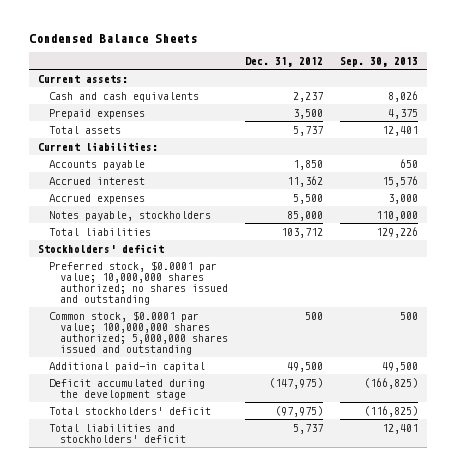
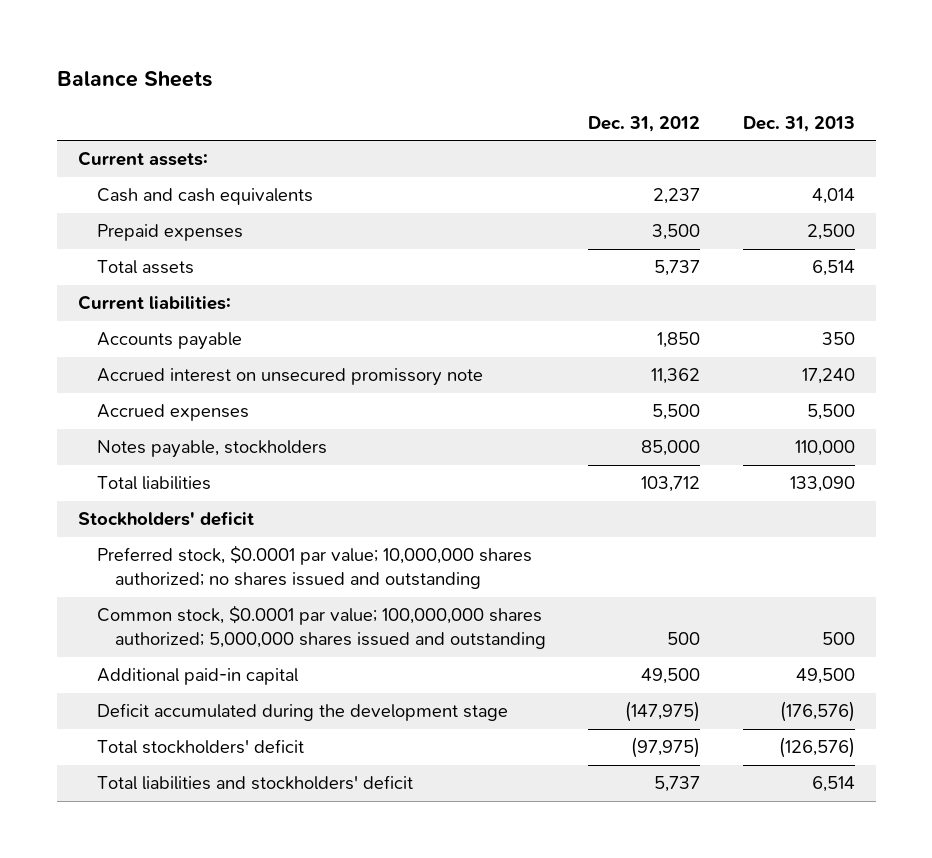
[28,33,197,43] Condensed Balance Sheets -> [56,70,212,87] Balance Sheets
[340,56,419,67] Sep. 30, 2013 -> none
none -> [742,115,855,132] Dec. 31, 2013
[48,176,145,185] Accrued interest -> [96,368,483,387] Accrued interest on unsecured promissory note

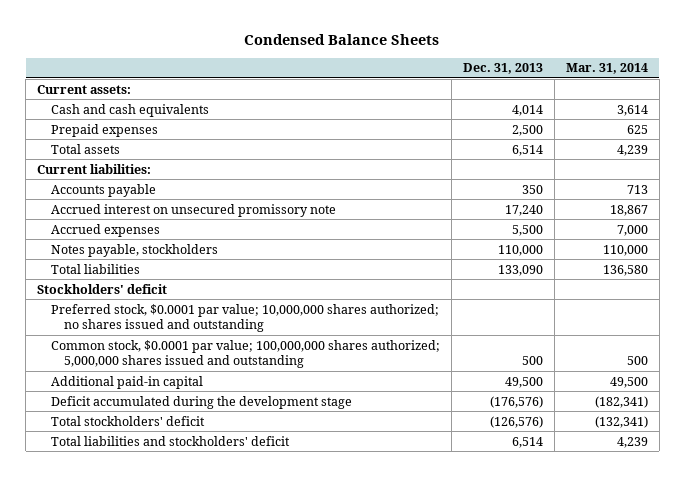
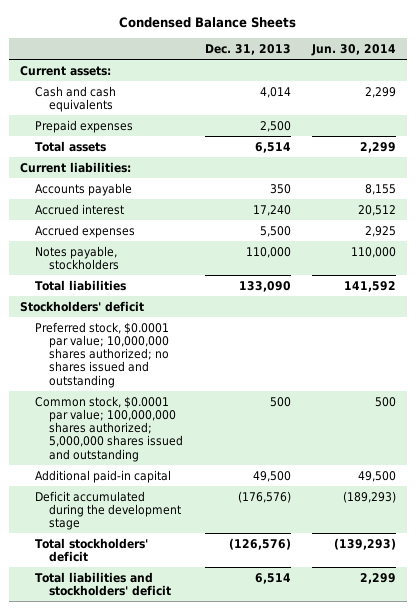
[565,63,648,75] Mar. 31, 2014 -> none
none -> [310,44,396,57] Jun. 30, 2014
[50,203,336,217] Accrued interest on unsecured promissory note -> [34,203,124,215] Accrued interest

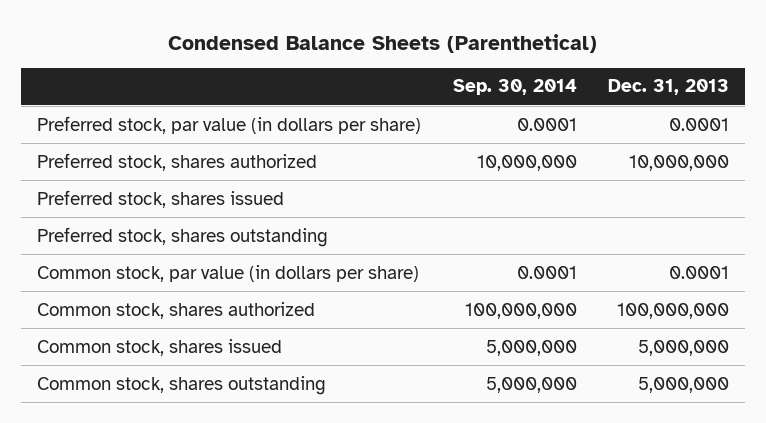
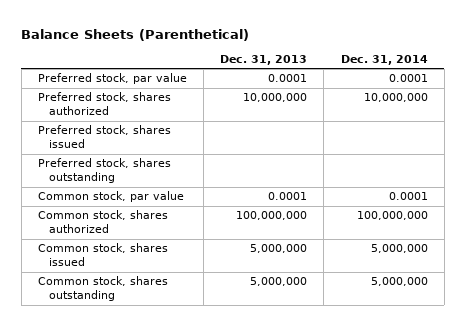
[168,33,598,53] Condensed Balance Sheets (Parenthetical) -> [21,28,250,41] Balance Sheets (Parenthetical)
[452,79,577,96] Sep. 30, 2014 -> none
none -> [340,55,428,66] Dec. 31, 2014
[37,115,422,134] Preferred stock, par value (in dollars per share) -> [37,73,187,85] Preferred stock, par value
[37,264,420,282] Common stock, par value (in dollars per share) -> [37,191,184,203] Common stock, par value

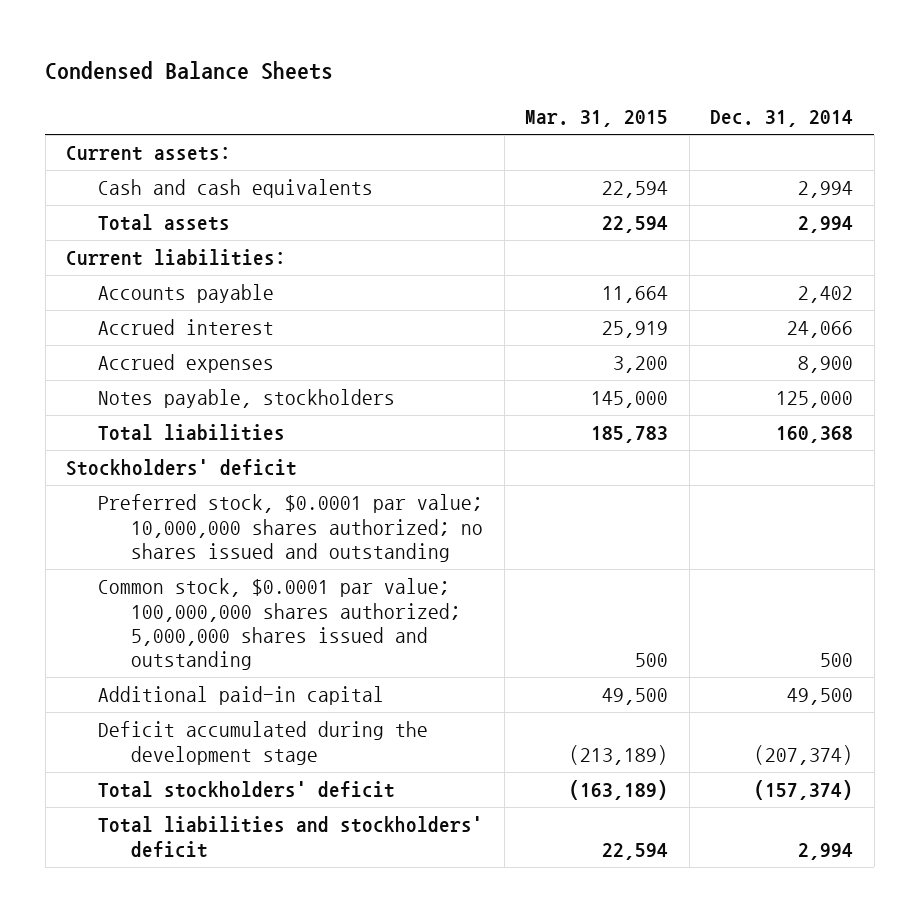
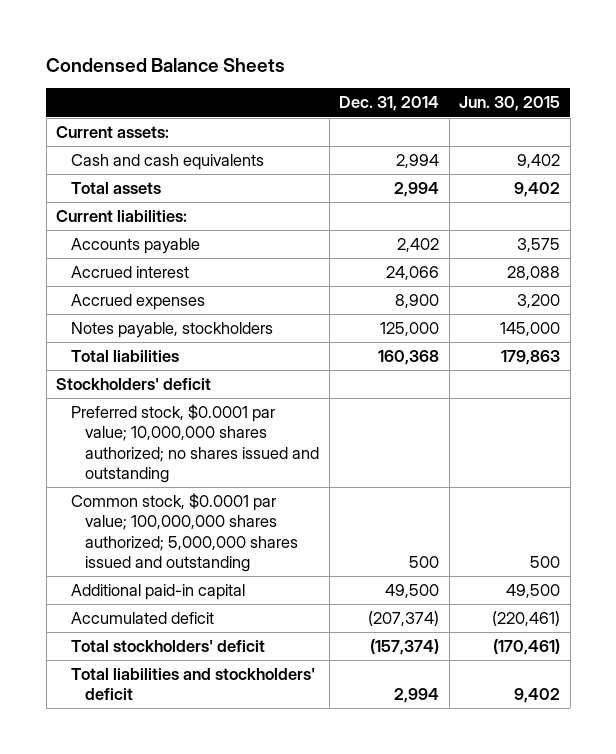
[525,110,669,128] Mar. 31, 2015 -> none
none -> [459,96,561,112] Jun. 30, 2015
[98,721,429,765] Deficit accumulated during the development stage -> [70,612,214,625] Accumulated deficit

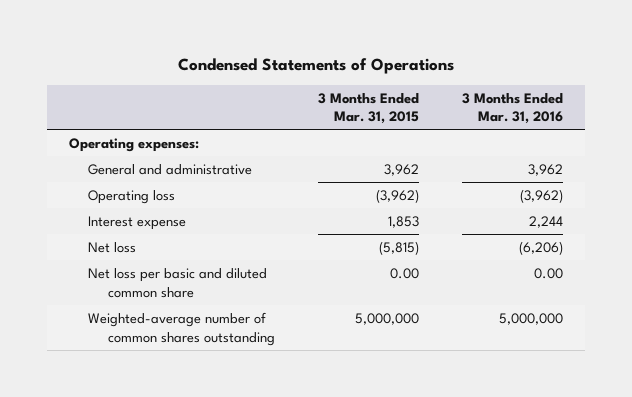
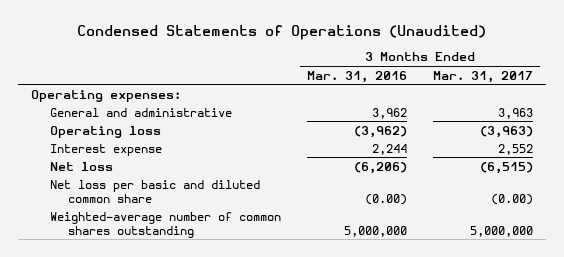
[178,58,455,75] Condensed Statements of Operations -> [77,25,487,41] Condensed Statements of Operations (Unaudited)
[318,92,420,125] 3 Months Ended Mar. 31, 2015 -> none
none -> [433,70,534,83] Mar. 31, 2017
[534,267,564,279] 0.00 -> [364,193,407,205] (0.00)

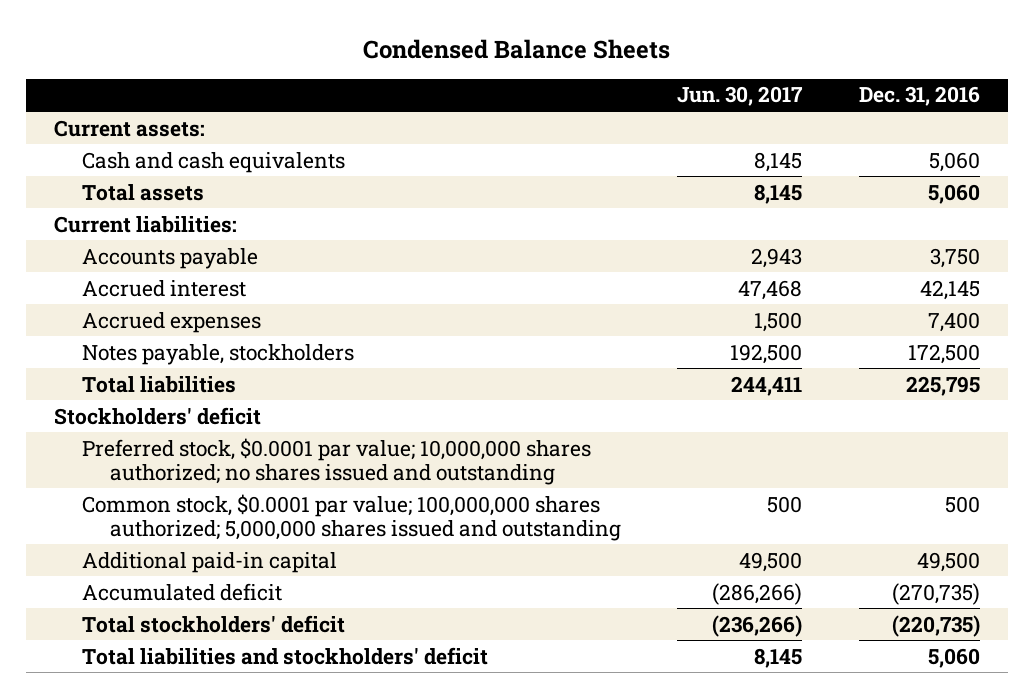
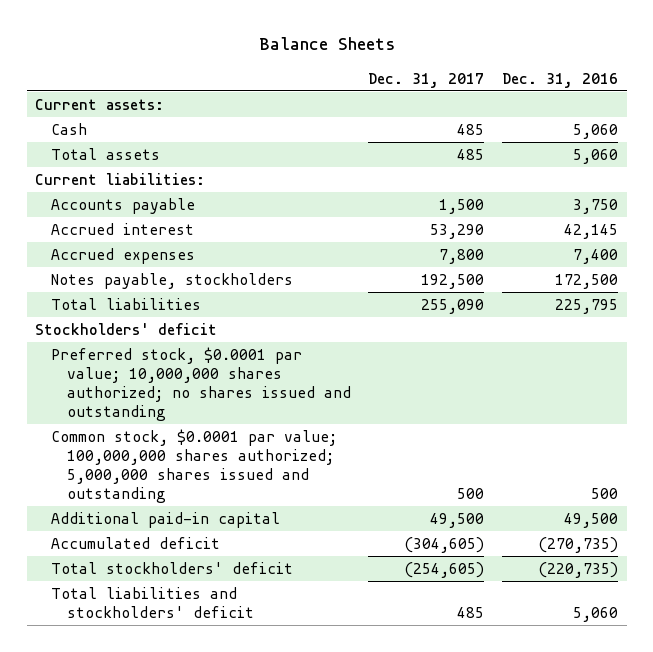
[362,39,670,60] Condensed Balance Sheets -> [258,37,395,51] Balance Sheets
[677,86,804,107] Jun. 30, 2017 -> none
none -> [368,72,485,88] Dec. 31, 2017
[81,151,345,173] Cash and cash equivalents -> [51,122,88,135] Cash

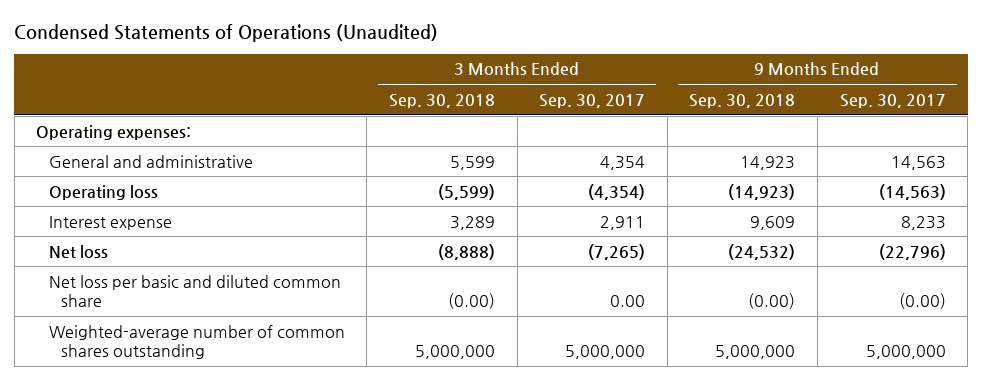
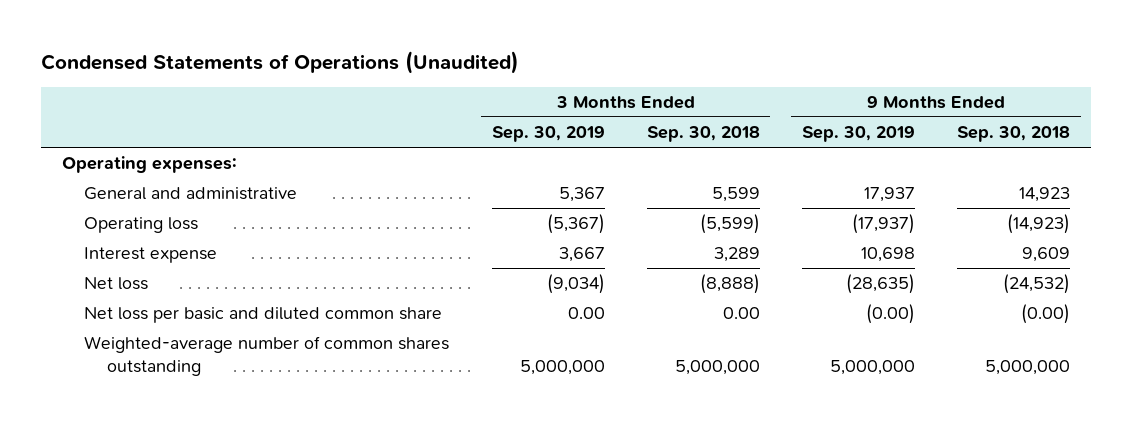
[539,93,646,108] Sep. 30, 2017 -> none
[839,93,946,108] Sep. 30, 2017 -> none
none -> [491,125,605,142] Sep. 30, 2019
none -> [802,125,916,142] Sep. 30, 2019
[447,292,495,309] (0.00) -> [722,307,760,320] 0.00

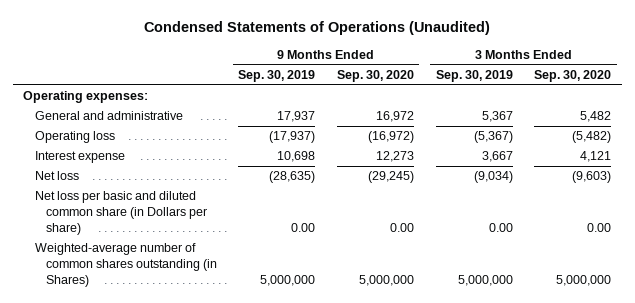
[646,125,760,142] Sep. 30, 2018 -> none
[957,125,1071,142] Sep. 30, 2018 -> none
none -> [337,70,415,83] Sep. 30, 2020
none -> [534,70,612,83] Sep. 30, 2020
[84,307,443,324] Net loss per basic and diluted common share -> [34,191,207,235] Net loss per basic and diluted common share (in Dollars per share)
[866,304,916,325] (0.00) -> [291,222,316,232] 0.00
[84,336,450,377] Weighted-average number of common shares outstanding -> [34,243,217,287] Weighted-average number of common shares outstanding (in Shares)

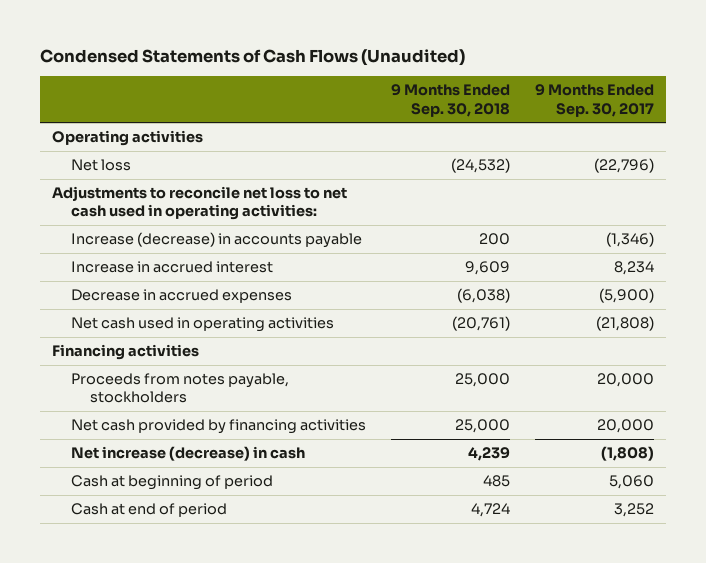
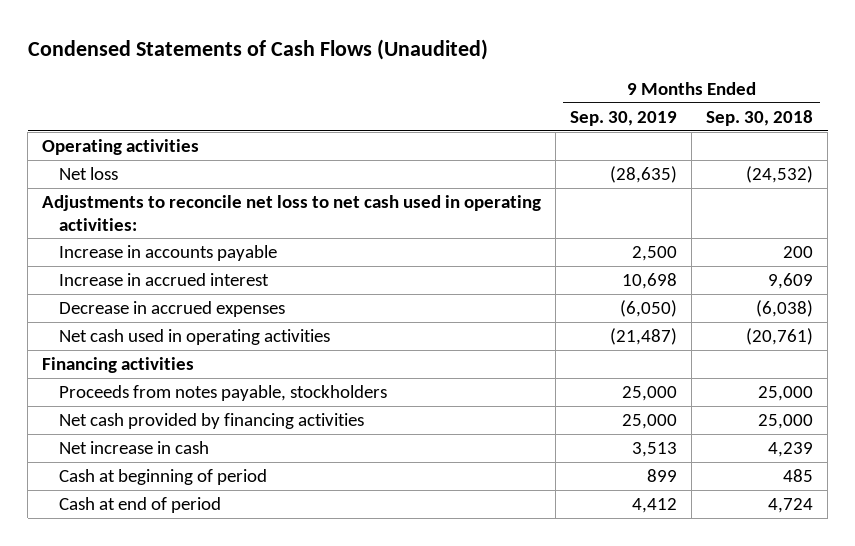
[534,84,654,117] 9 Months Ended Sep. 30, 2017 -> none
none -> [570,110,678,126] Sep. 30, 2019
[70,232,362,249] Increase (decrease) in accounts payable -> [58,245,277,262] Increase in accounts payable
[70,446,305,462] Net increase (decrease) in cash -> [58,441,209,455] Net increase in cash

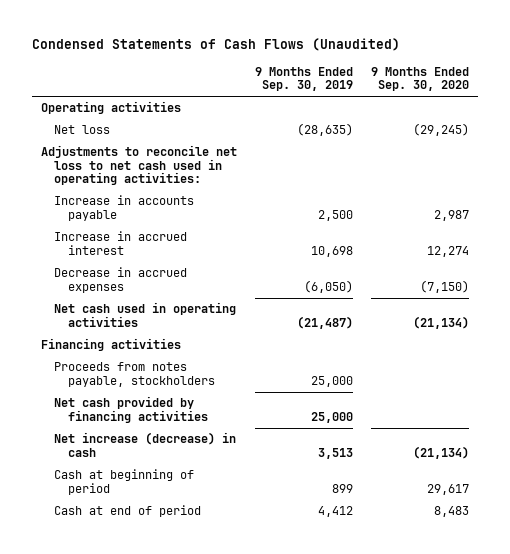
[706,109,814,126] Sep. 30, 2018 -> none
none -> [371,66,470,92] 9 Months Ended Sep. 30, 2020
[58,441,209,455] Net increase in cash -> [54,432,237,457] Net increase (decrease) in cash

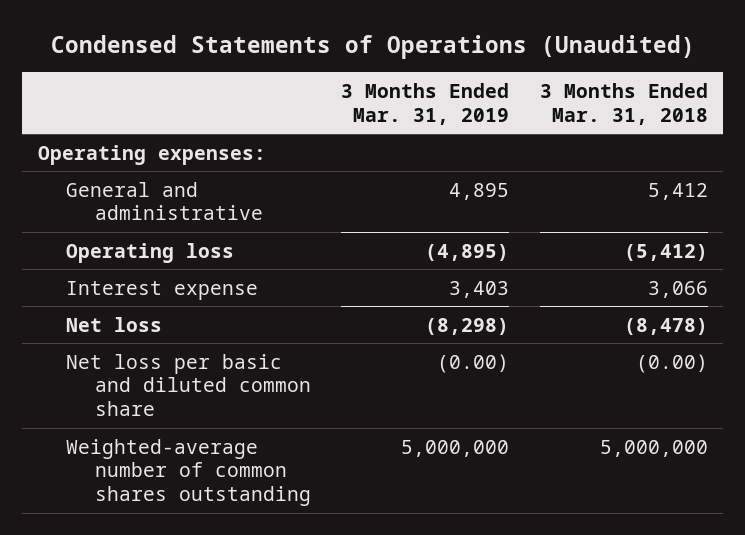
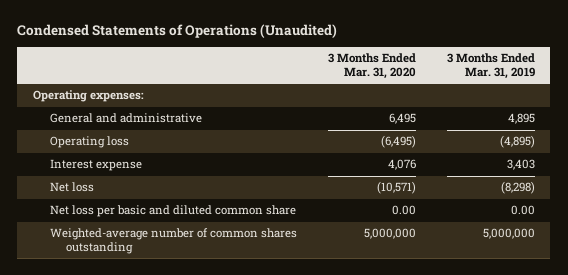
[539,83,708,125] 3 Months Ended Mar. 31, 2018 -> none
none -> [327,53,416,79] 3 Months Ended Mar. 31, 2020
[437,353,510,373] (0.00) -> [510,205,535,216] 0.00

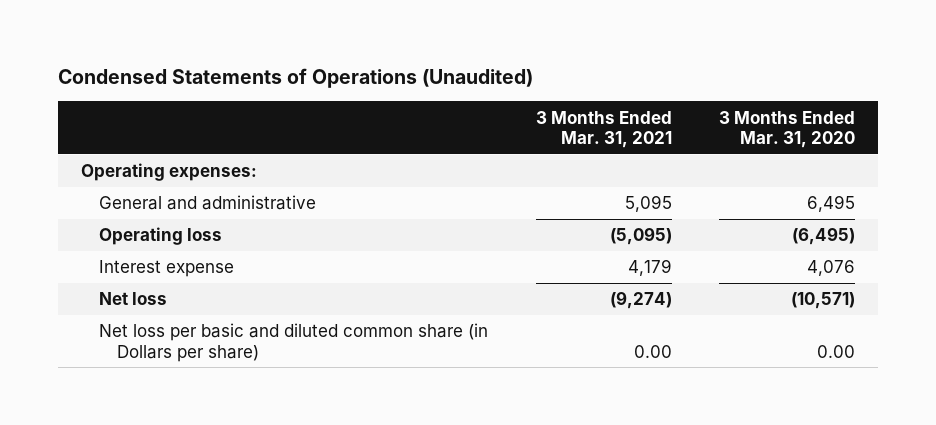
[446,53,535,79] 3 Months Ended Mar. 31, 2019 -> none
none -> [535,110,672,148] 3 Months Ended Mar. 31, 2021
[49,228,297,255] Weighted-average number of common shares outstanding -> none
[49,205,296,218] Net loss per basic and diluted common share -> [99,323,489,362] Net loss per basic and diluted common share (in Dollars per share)

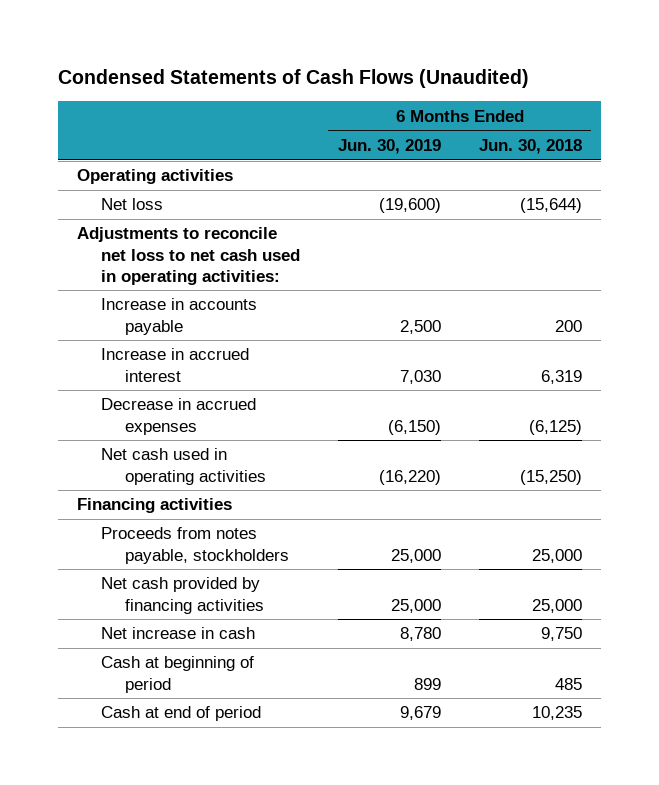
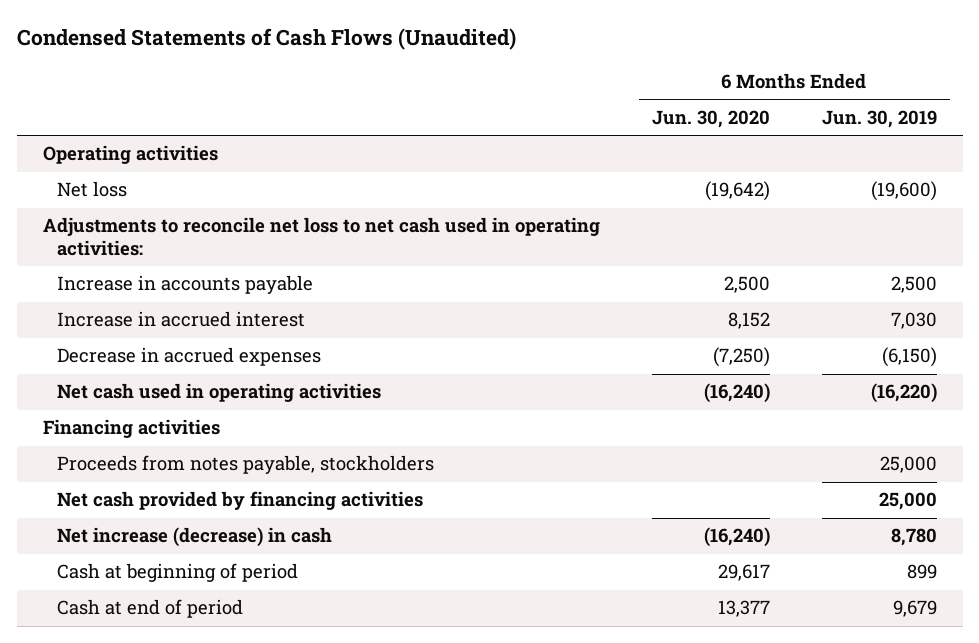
[478,139,582,155] Jun. 30, 2018 -> none
none -> [651,109,770,128] Jun. 30, 2020
[100,627,255,640] Net increase in cash -> [56,527,332,548] Net increase (decrease) in cash

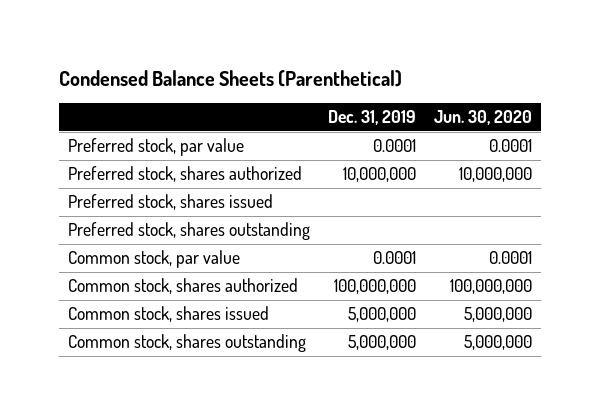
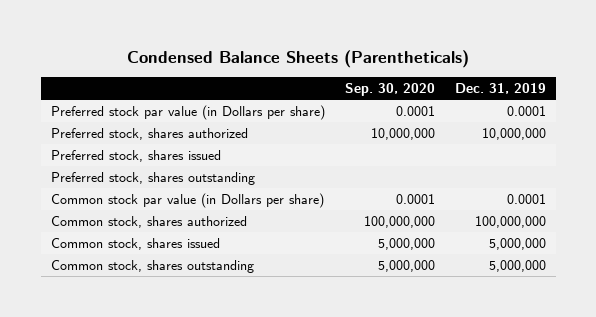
[59,69,403,87] Condensed Balance Sheets (Parenthetical) -> [127,49,470,68] Condensed Balance Sheets (Parentheticals)
[434,110,533,126] Jun. 30, 2020 -> none
none -> [344,83,435,97] Sep. 30, 2020
[68,138,245,157] Preferred stock, par value -> [50,105,325,121] Preferred stock par value (in Dollars per share)
[68,250,241,269] Common stock, par value -> [50,193,324,209] Common stock par value (in Dollars per share)

